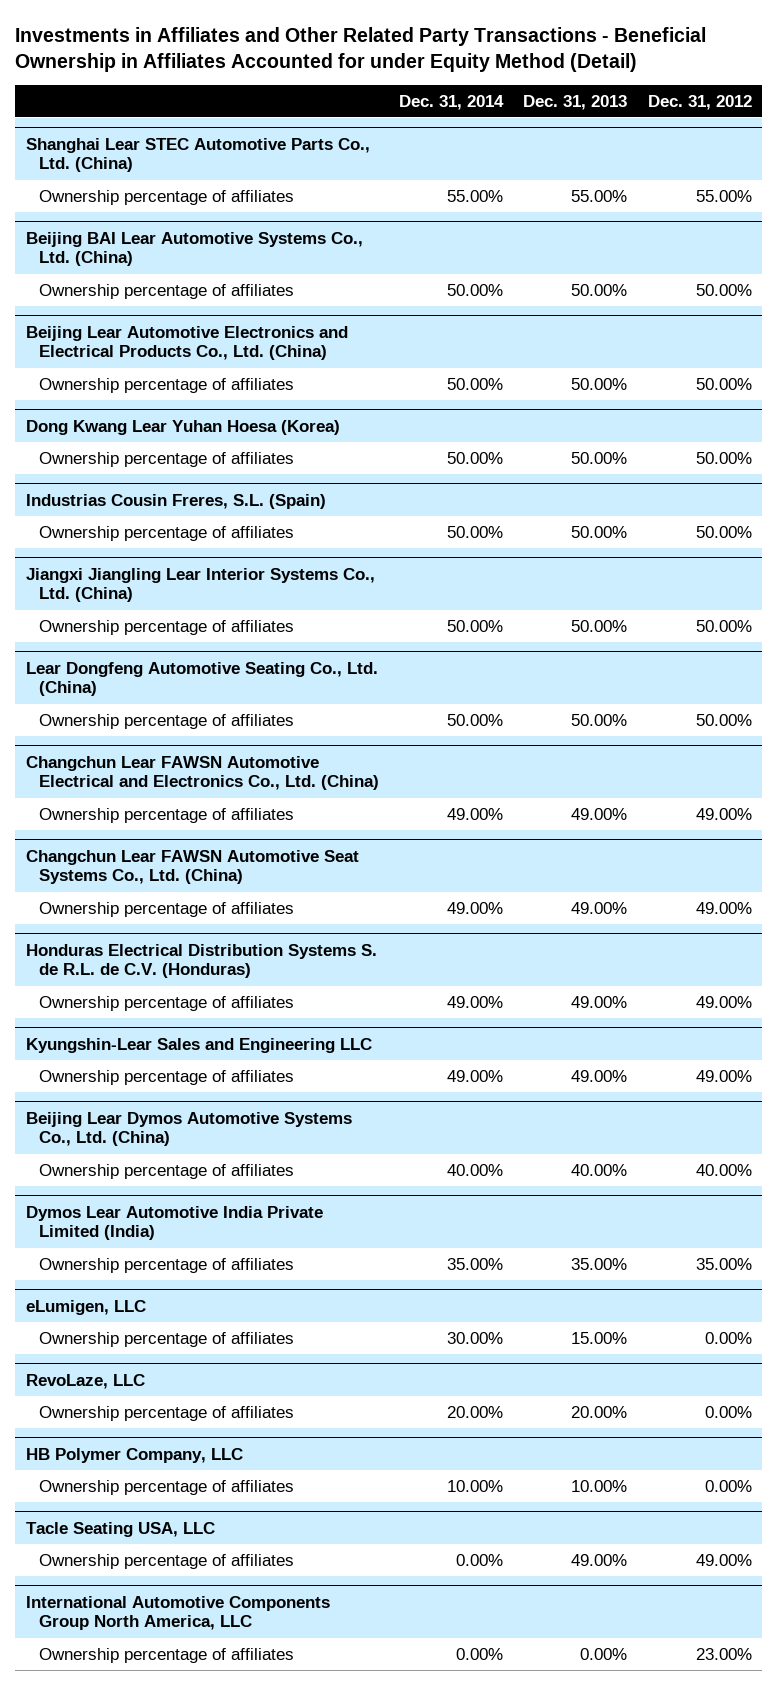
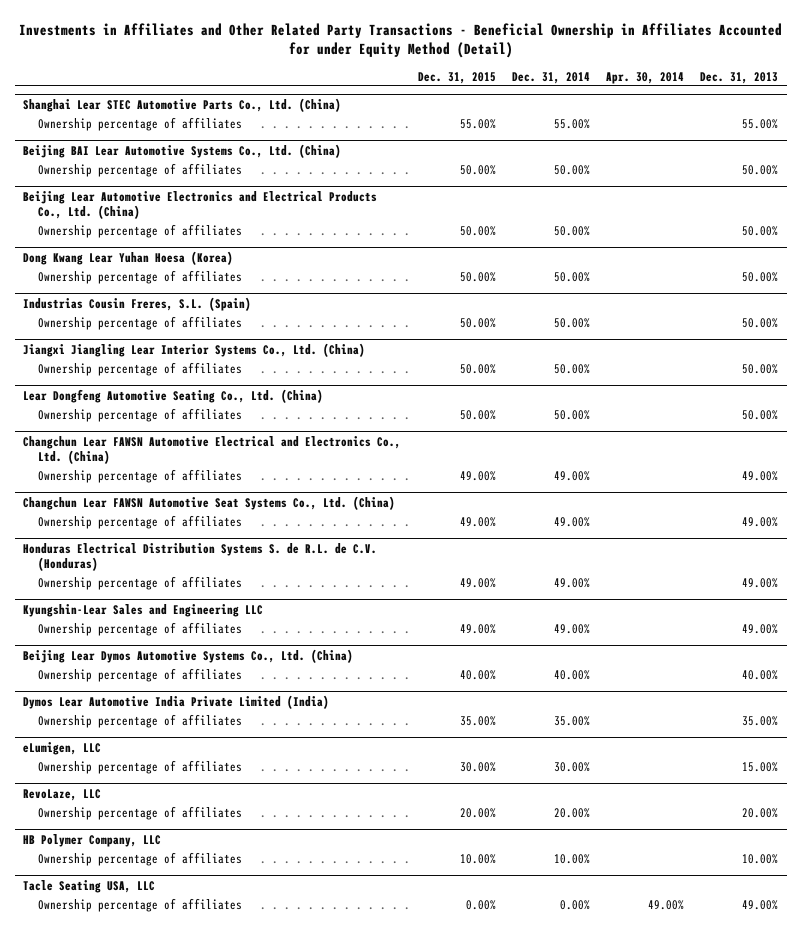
[647,94,752,110] Dec. 31, 2012 -> none
none -> [417,71,496,84] Dec. 31, 2015
none -> [606,71,685,84] Apr. 30, 2014
[25,1595,330,1631] International Automotive Components Group North America, LLC -> none
[38,1647,294,1663] Ownership percentage of affiliates -> none

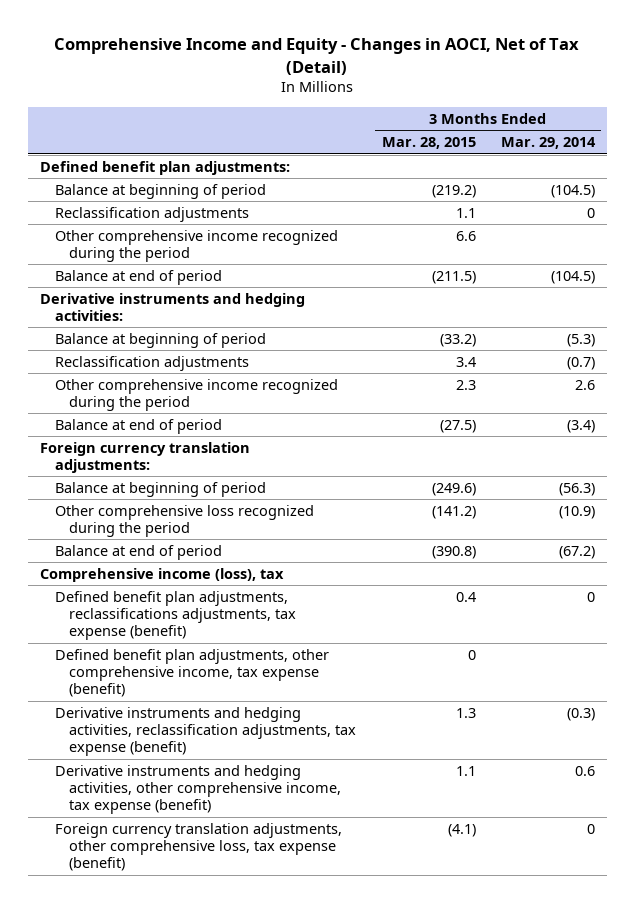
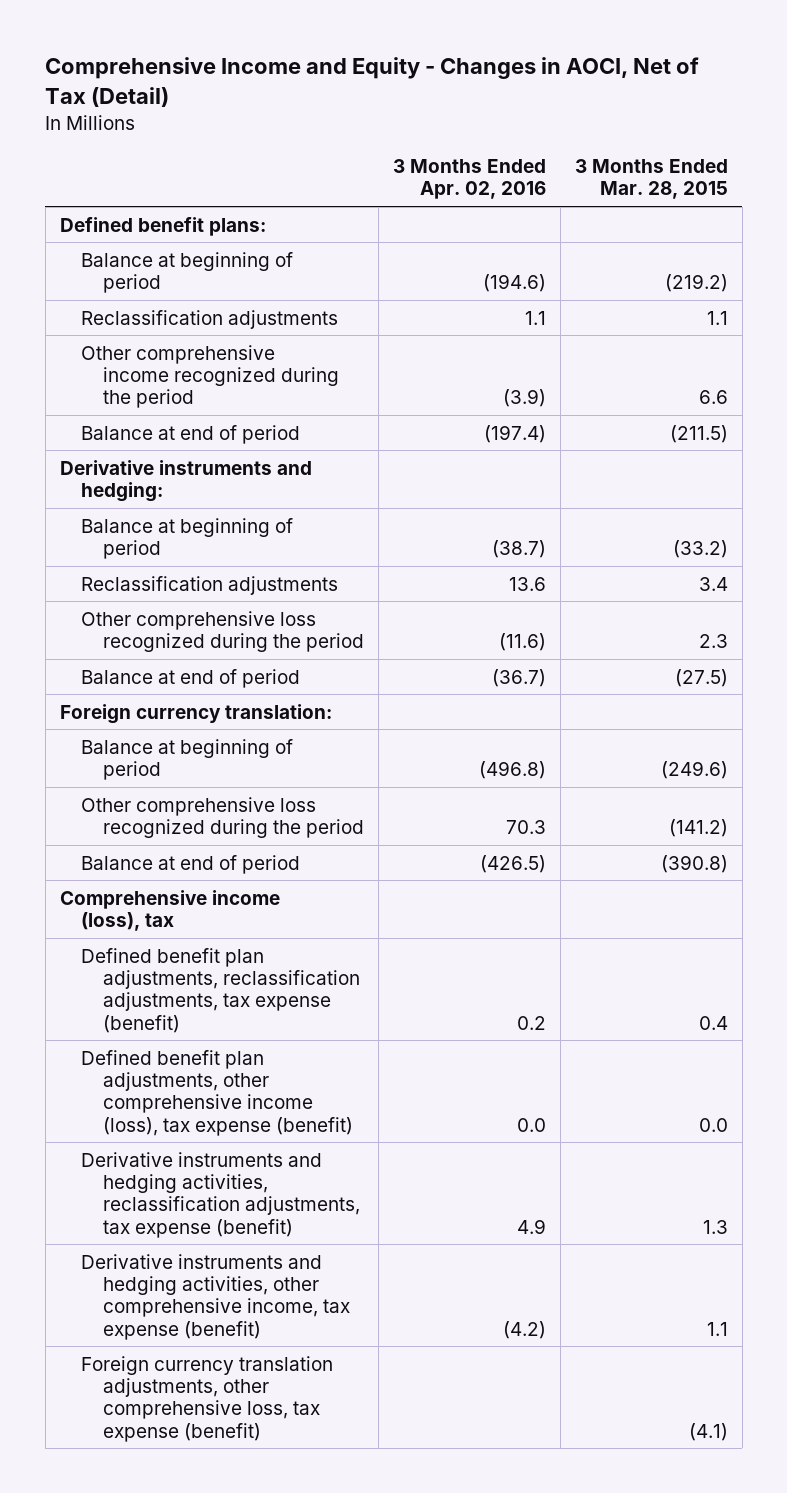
[500,137,596,150] Mar. 29, 2014 -> none
none -> [392,159,546,200] 3 Months Ended Apr. 02, 2016
[40,160,291,175] Defined benefit plan adjustments: -> [59,216,266,236] Defined benefit plans:
[40,292,306,321] Derivative instruments and hedging activities: -> [59,459,312,502] Derivative instruments and hedging:
[54,378,338,411] Other comprehensive income recognized during the period -> [81,610,364,652] Other comprehensive loss recognized during the period
[40,441,251,473] Foreign currency translation adjustments: -> [59,703,332,724] Foreign currency translation:
[54,590,297,641] Defined benefit plan adjustments, reclassifications adjustments, tax expense (benefit) -> [81,947,360,1033] Defined benefit plan adjustments, reclassification adjustments, tax expense (benefit)
[54,648,329,698] Defined benefit plan adjustments, other comprehensive income, tax expense (benefit) -> [81,1049,353,1136] Defined benefit plan adjustments, other comprehensive income (loss), tax expense (benefit)
[467,649,476,660] 0 -> [698,1117,728,1132] 0.0

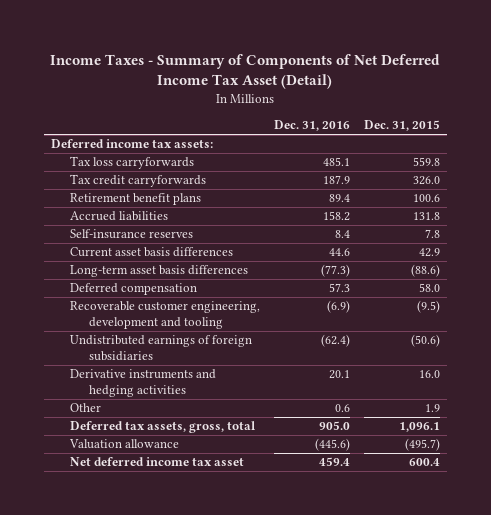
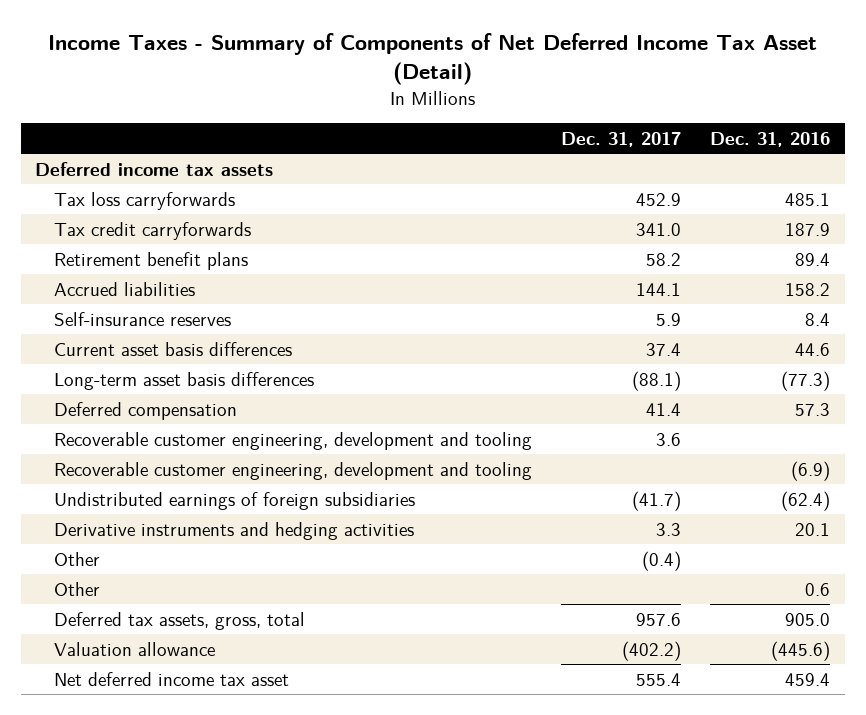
[363,120,440,132] Dec. 31, 2015 -> none
none -> [561,132,682,148] Dec. 31, 2017
[51,139,214,149] Deferred income tax assets: -> [35,161,274,176] Deferred income tax assets
none -> [53,431,532,450] Recoverable customer engineering, development and tooling
none -> [53,551,100,566] Other

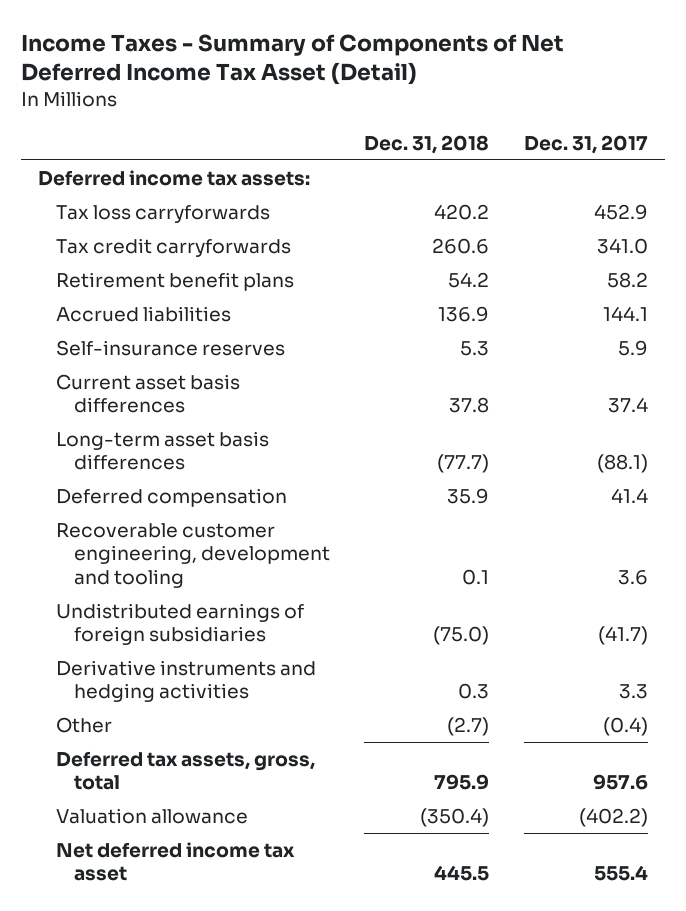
[710,132,831,148] Dec. 31, 2016 -> none
none -> [364,134,490,154] Dec. 31, 2018
[35,161,274,176] Deferred income tax assets -> [38,170,311,187] Deferred income tax assets:
[53,461,532,480] Recoverable customer engineering, development and tooling -> none
[53,581,100,596] Other -> none

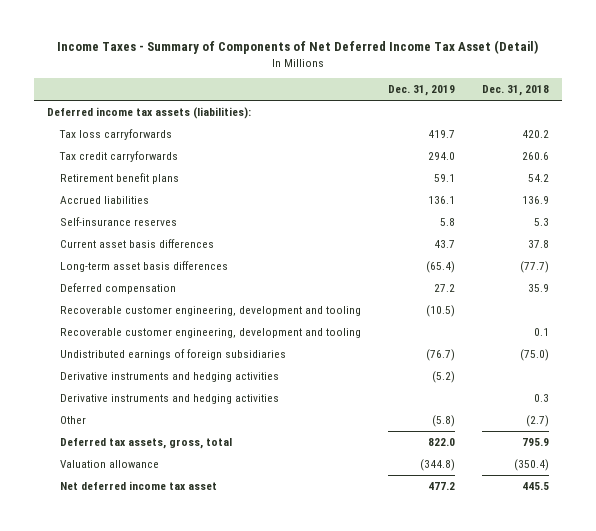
[523,134,648,154] Dec. 31, 2017 -> none
none -> [387,85,455,97] Dec. 31, 2019
[38,170,311,187] Deferred income tax assets: -> [47,107,252,120] Deferred income tax assets (liabilities):
none -> [60,306,362,317] Recoverable customer engineering, development and tooling
none -> [60,372,280,383] Derivative instruments and hedging activities

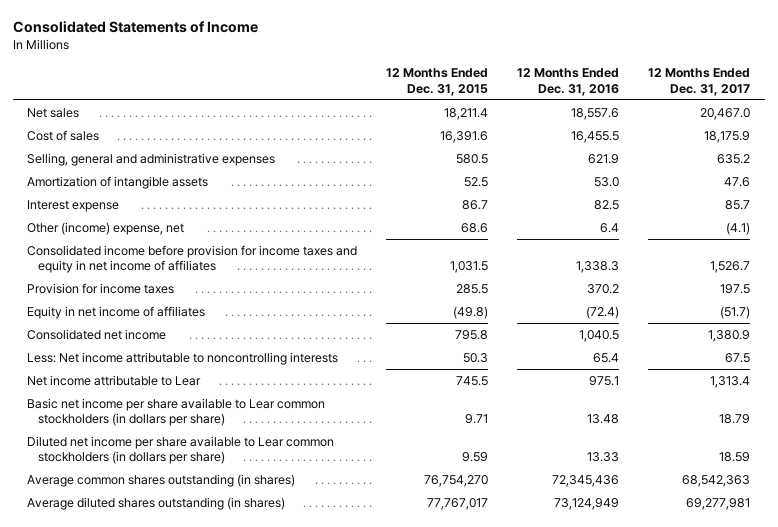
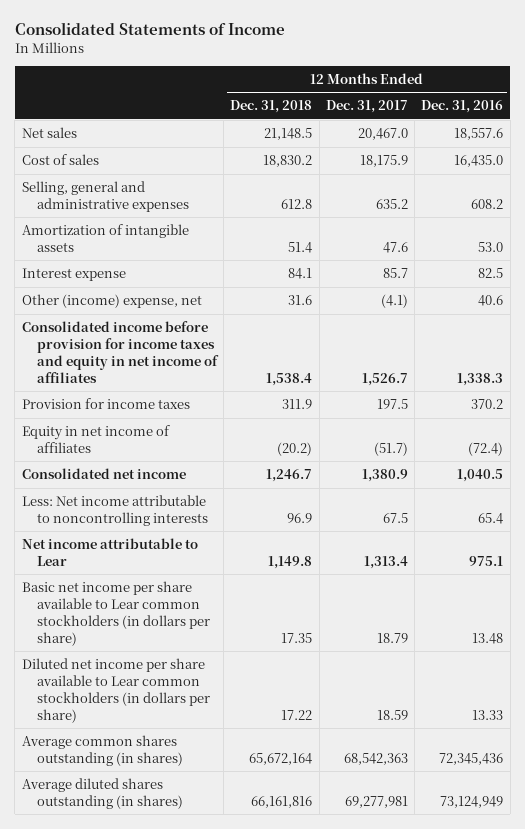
[386,68,489,96] 12 Months Ended Dec. 31, 2015 -> none
none -> [230,100,313,114] Dec. 31, 2018
[571,130,620,143] 16,455.5 -> [454,155,504,168] 16,435.0
[588,153,620,164] 621.9 -> [471,198,504,209] 608.2
[600,222,620,233] 6.4 -> [478,295,504,307] 40.6

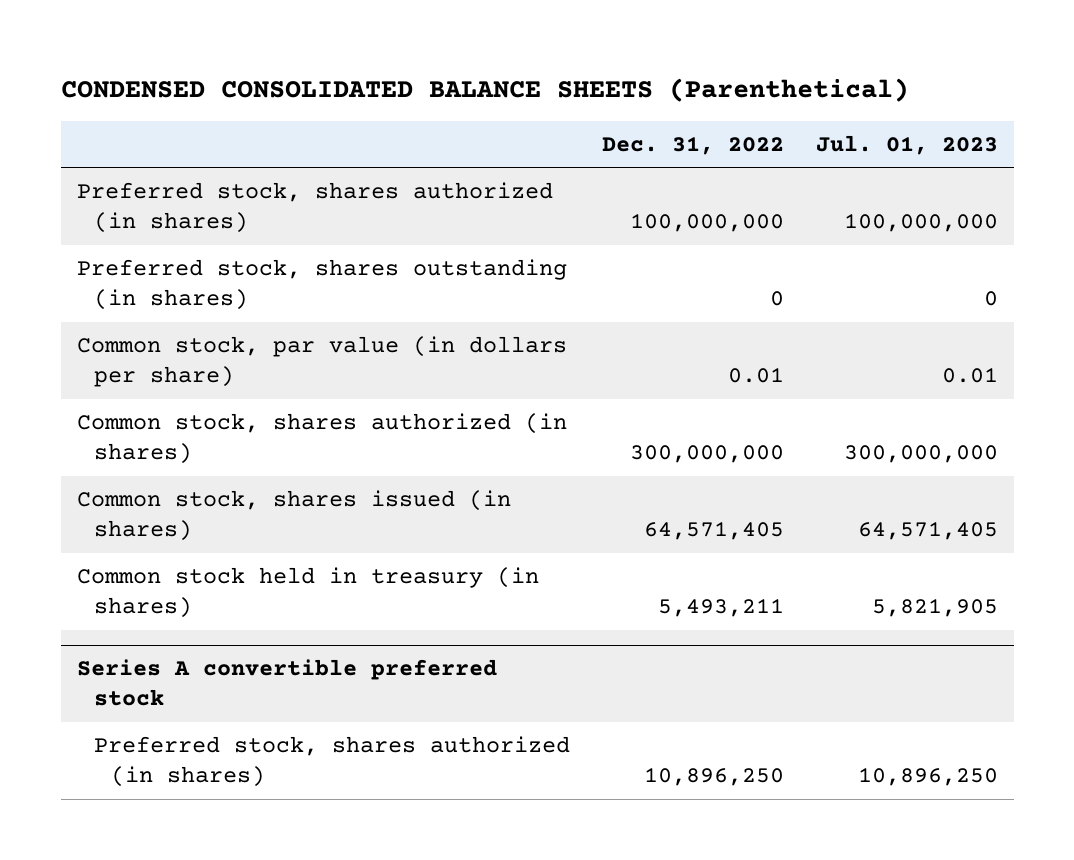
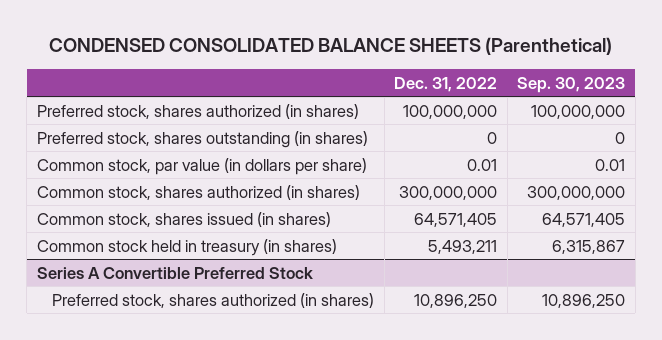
[815,134,998,155] Jul. 01, 2023 -> none
none -> [517,76,626,93] Sep. 30, 2023
[76,659,497,707] Series A convertible preferred stock -> [36,266,313,279] Series A Convertible Preferred Stock

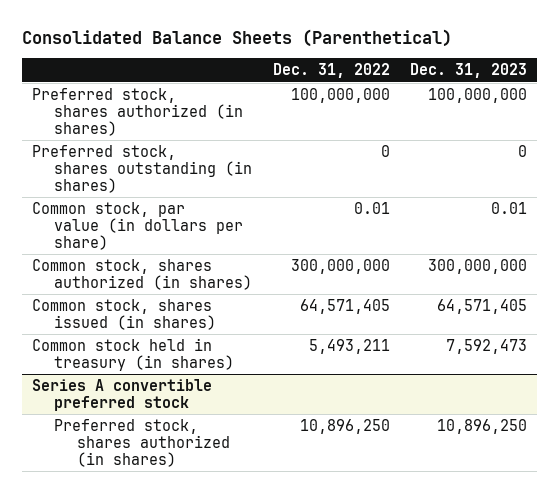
[49,37,613,56] CONDENSED CONSOLIDATED BALANCE SHEETS (Parenthetical) -> [21,28,452,47] Consolidated Balance Sheets (Parenthetical)
[517,76,626,93] Sep. 30, 2023 -> none
none -> [410,63,528,79] Dec. 31, 2023
[36,266,313,279] Series A Convertible Preferred Stock -> [31,379,212,411] Series A convertible preferred stock

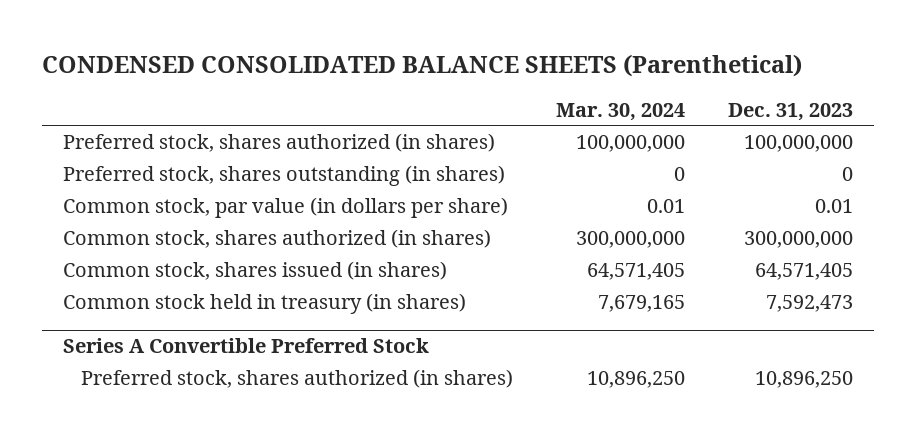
[21,28,452,47] Consolidated Balance Sheets (Parenthetical) -> [41,54,802,78] CONDENSED CONSOLIDATED BALANCE SHEETS (Parenthetical)
[272,63,390,79] Dec. 31, 2022 -> none
none -> [555,102,685,121] Mar. 30, 2024
[31,379,212,411] Series A convertible preferred stock -> [63,338,430,354] Series A Convertible Preferred Stock

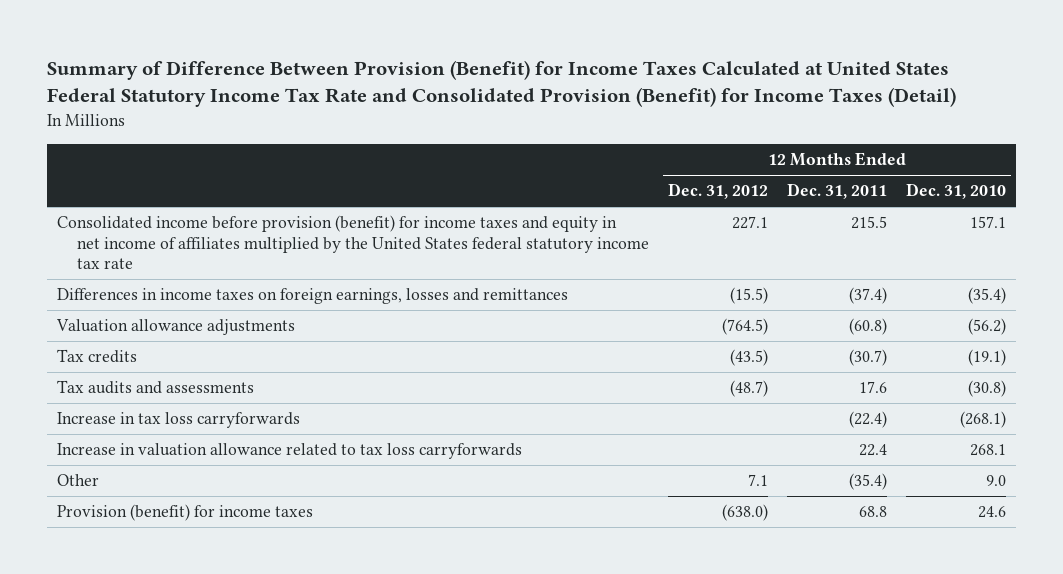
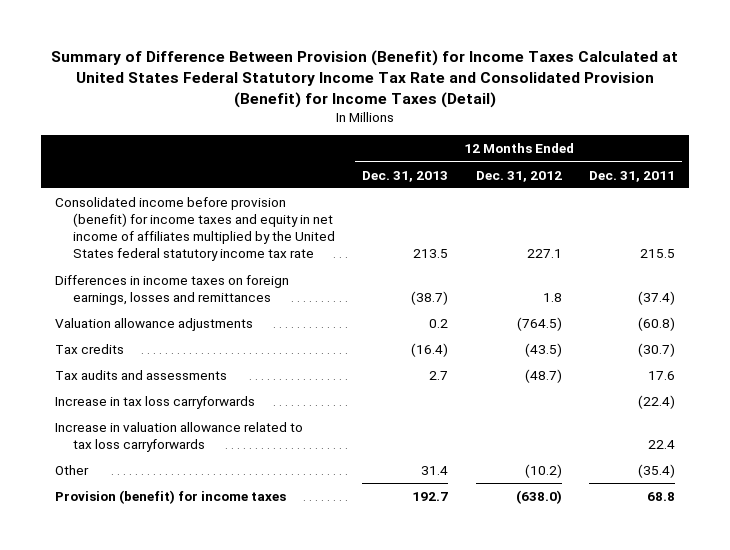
[906,183,1007,200] Dec. 31, 2010 -> none
none -> [362,170,449,182] Dec. 31, 2013
[730,287,769,305] (15.5) -> [542,293,562,303] 1.8
[748,474,769,487] 7.1 -> [524,463,562,478] (10.2)

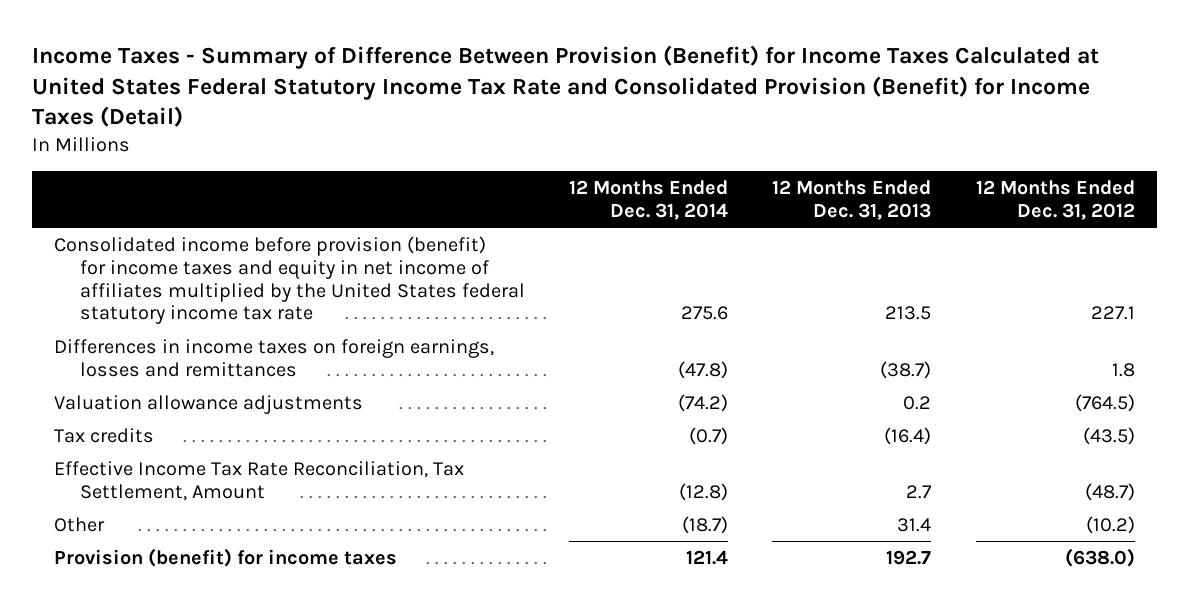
[50,50,678,108] Summary of Difference Between Provision (Benefit) for Income Taxes Calculated at United States Federal Statutory Income Tax Rate and Consolidated Provision (Benefit) for Income Taxes (Detail) -> [32,45,1100,128] Income Taxes - Summary of Difference Between Provision (Benefit) for Income Taxes Calculated at United States Federal Statutory Income Tax Rate and Consolidated Provision (Benefit) for Income Taxes (Detail)
[588,170,675,182] Dec. 31, 2011 -> none
none -> [569,179,729,220] 12 Months Ended Dec. 31, 2014
[54,395,255,409] Increase in tax loss carryforwards -> none
[54,421,303,453] Increase in valuation allowance related to tax loss carryforwards -> none
[54,369,227,380] Tax audits and assessments -> [54,460,465,501] Effective Income Tax Rate Reconciliation, Tax Settlement, Amount

